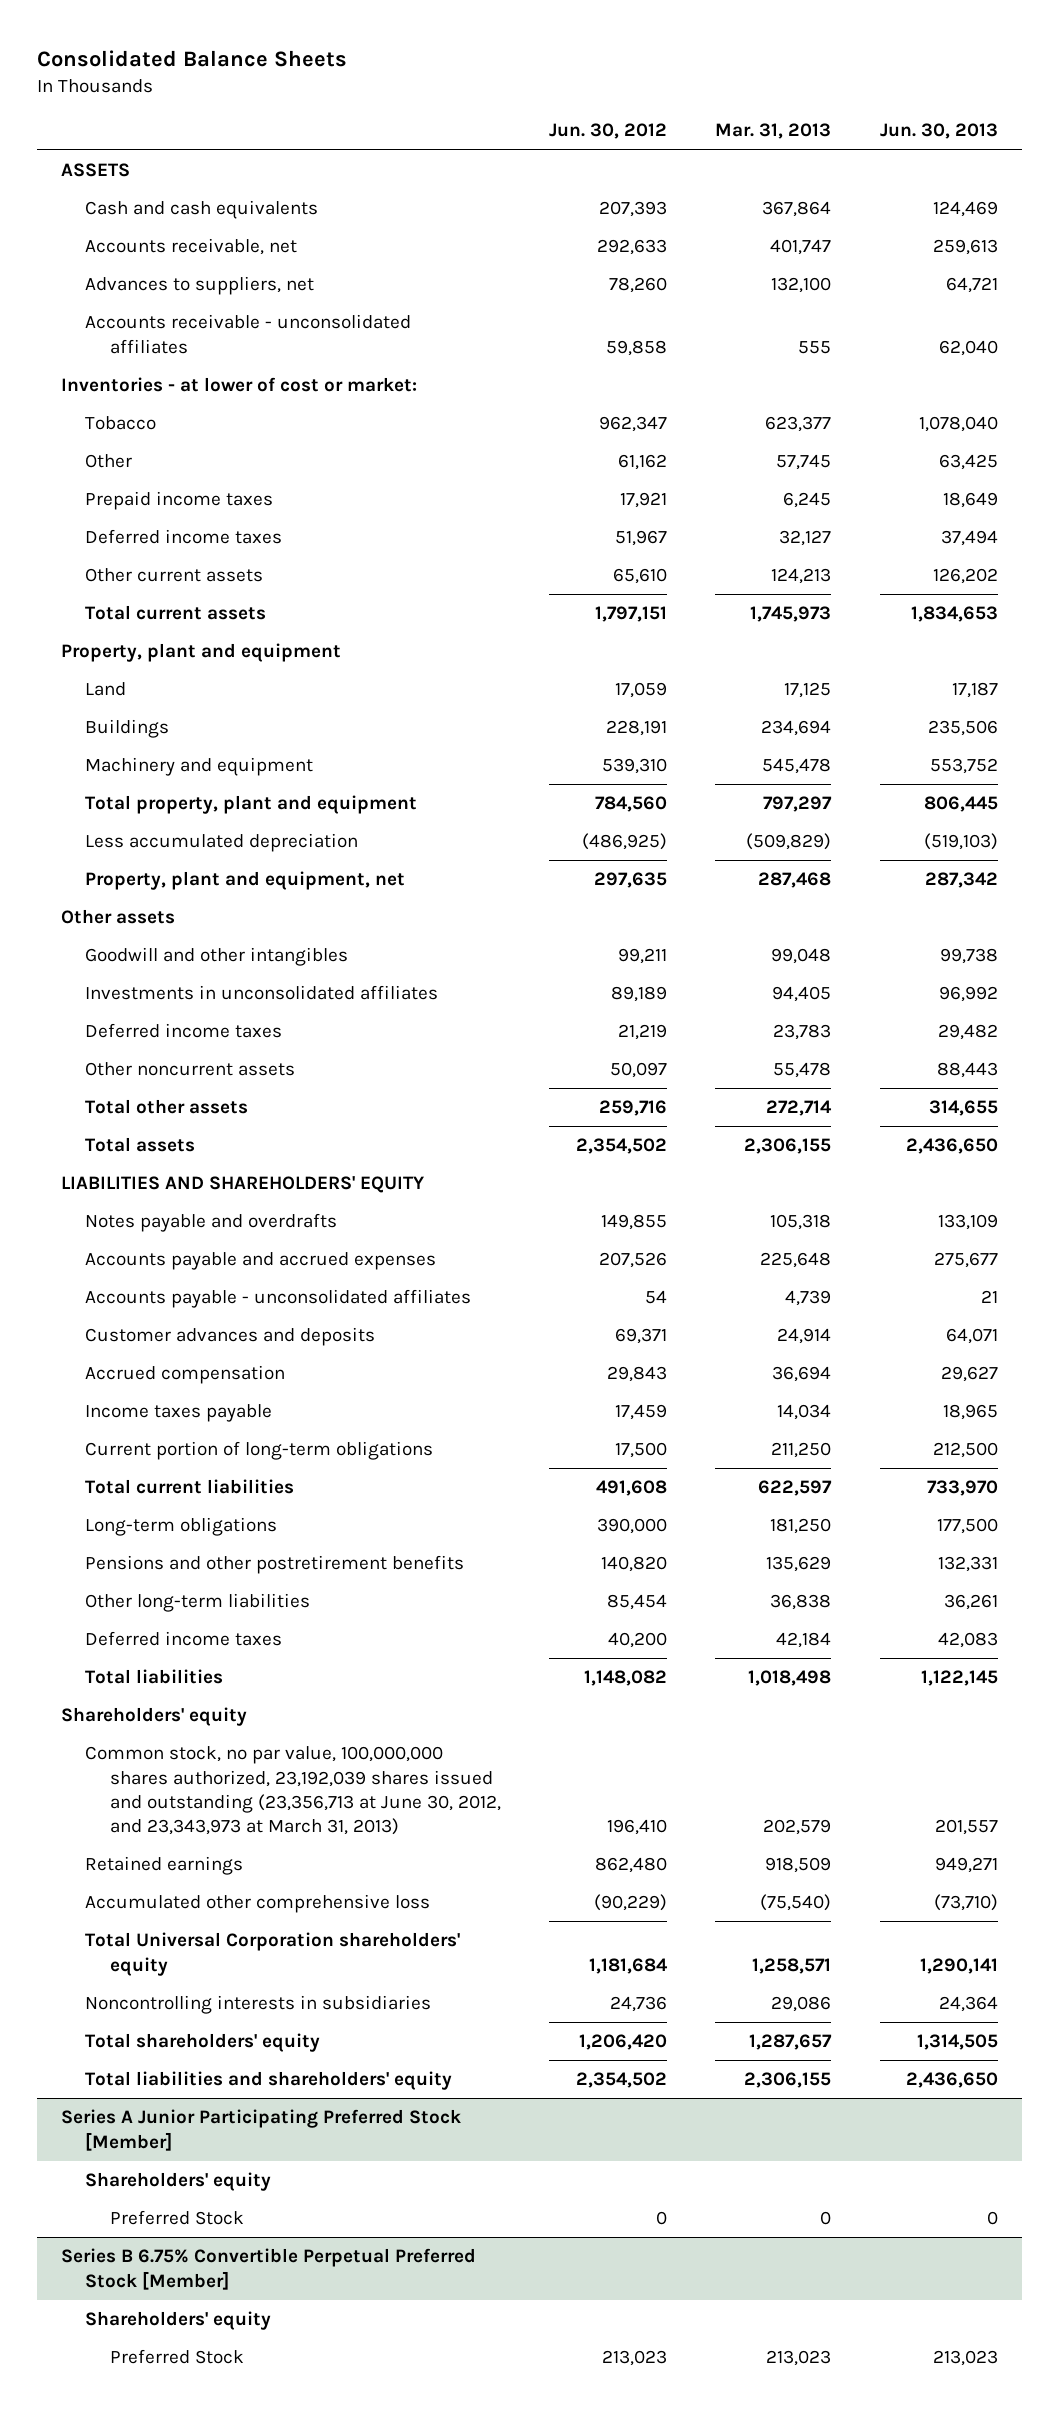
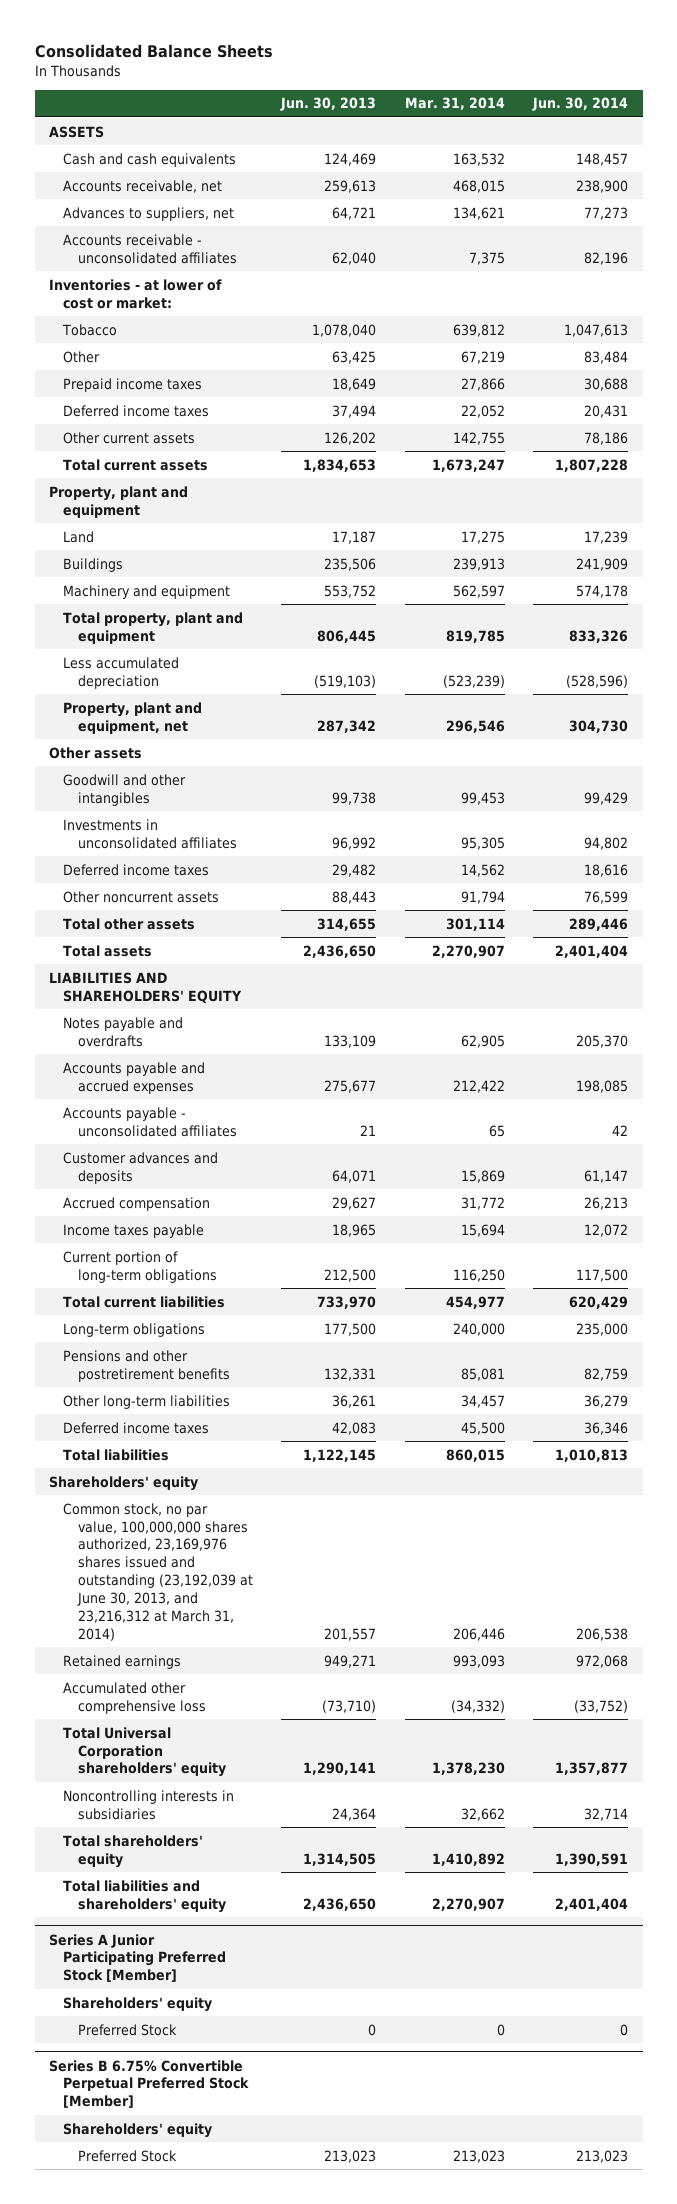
[549,123,668,140] Jun. 30, 2012 -> none
[715,123,832,140] Mar. 31, 2013 -> none
none -> [404,97,505,111] Mar. 31, 2014
none -> [532,97,629,112] Jun. 30, 2014
[85,1746,501,1836] Common stock, no par value, 100,000,000 shares authorized, 23,192,039 shares issued and outstanding (23,356,713 at June 30, 2012, and 23,343,973 at March 31, 2013) -> [63,1502,253,1641] Common stock, no par value, 100,000,000 shares authorized, 23,169,976 shares issued and outstanding (23,192,039 at June 30, 2013, and 23,216,312 at March 31, 2014)

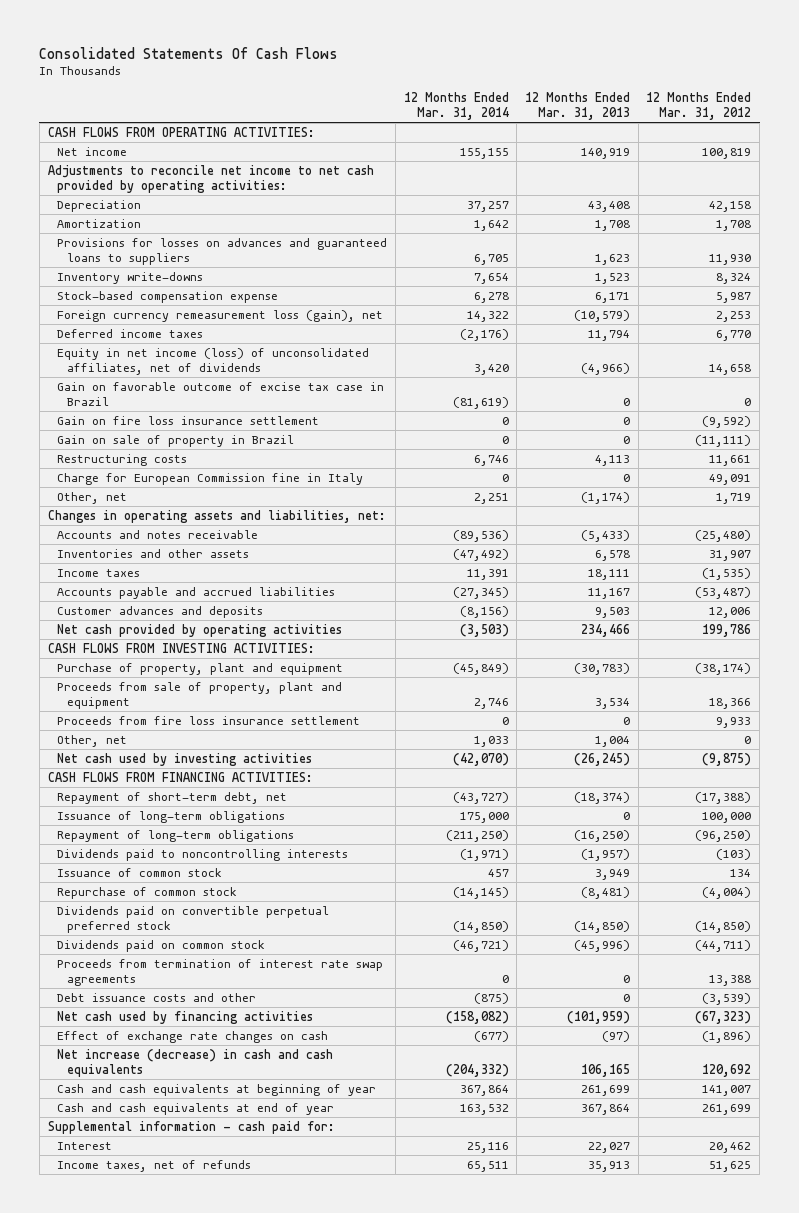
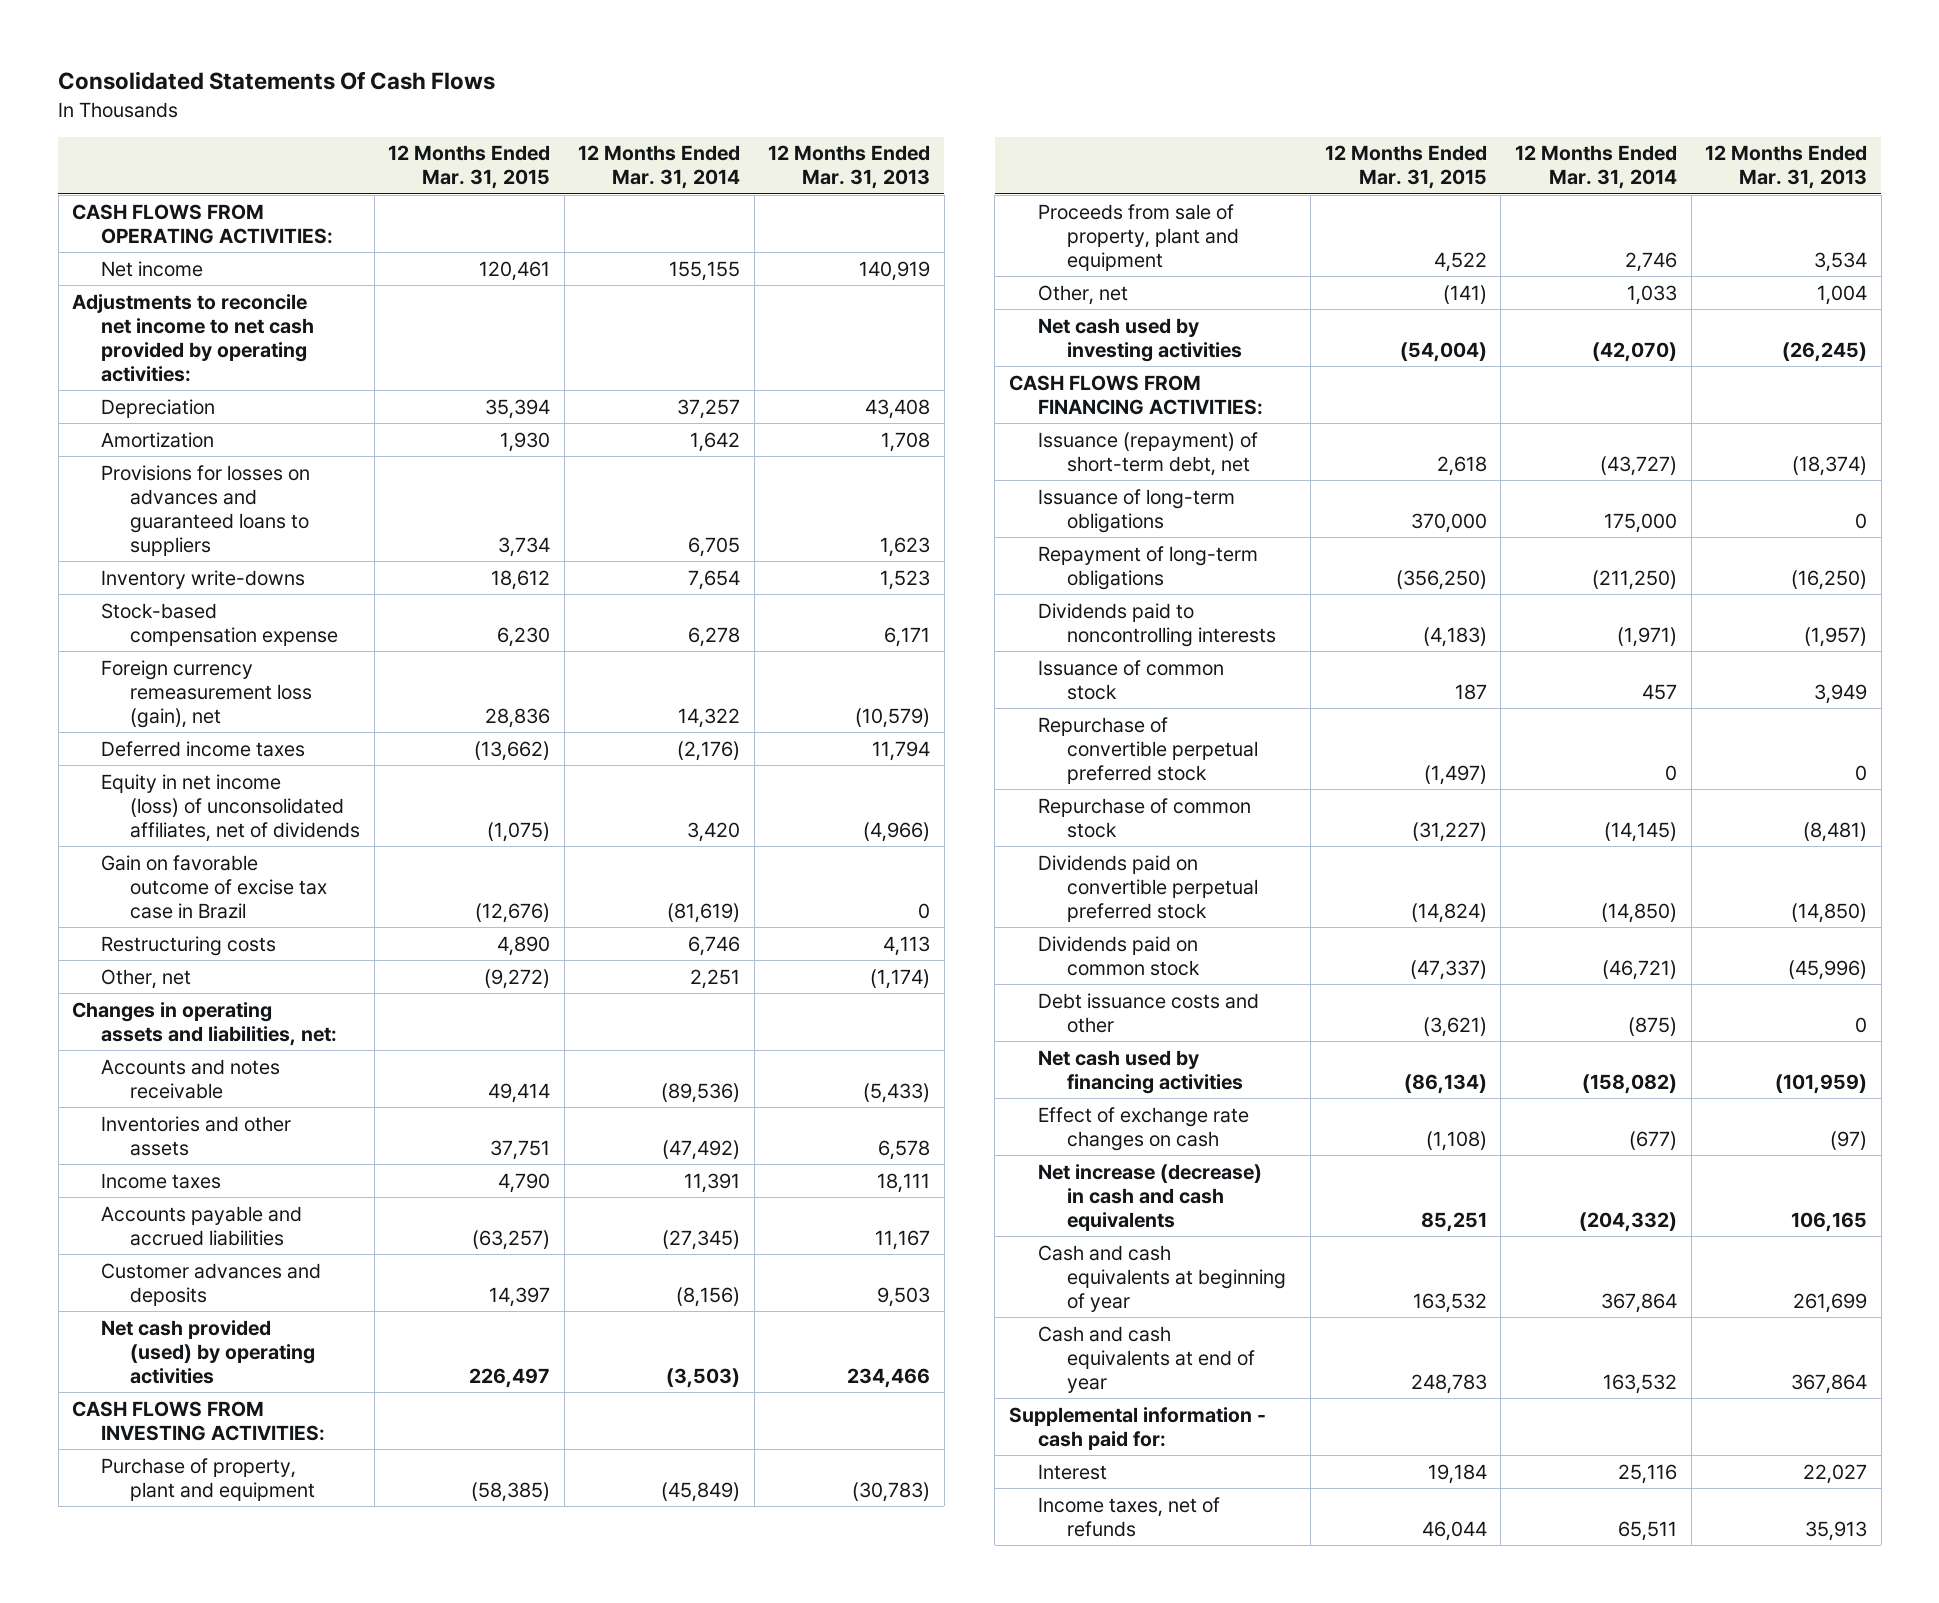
[646,91,752,120] 12 Months Ended Mar. 31, 2012 -> none
none -> [388,145,551,190] 12 Months Ended Mar. 31, 2015
[57,415,320,425] Gain on fire loss insurance settlement -> none
[57,434,295,447] Gain on sale of property in Brazil -> none
[57,472,364,485] Charge for European Commission fine in Italy -> none
[57,623,343,637] Net cash provided by operating activities -> [101,1319,316,1384] Net cash provided (used) by operating activities
[57,715,361,725] Proceeds from fire loss insurance settlement -> none
[57,791,288,804] Repayment of short-term debt, net -> [1037,431,1258,476] Issuance (repayment) of short-term debt, net
none -> [1037,716,1258,784] Repurchase of convertible perpetual preferred stock
[57,958,384,986] Proceeds from termination of interest rate swap agreements -> none

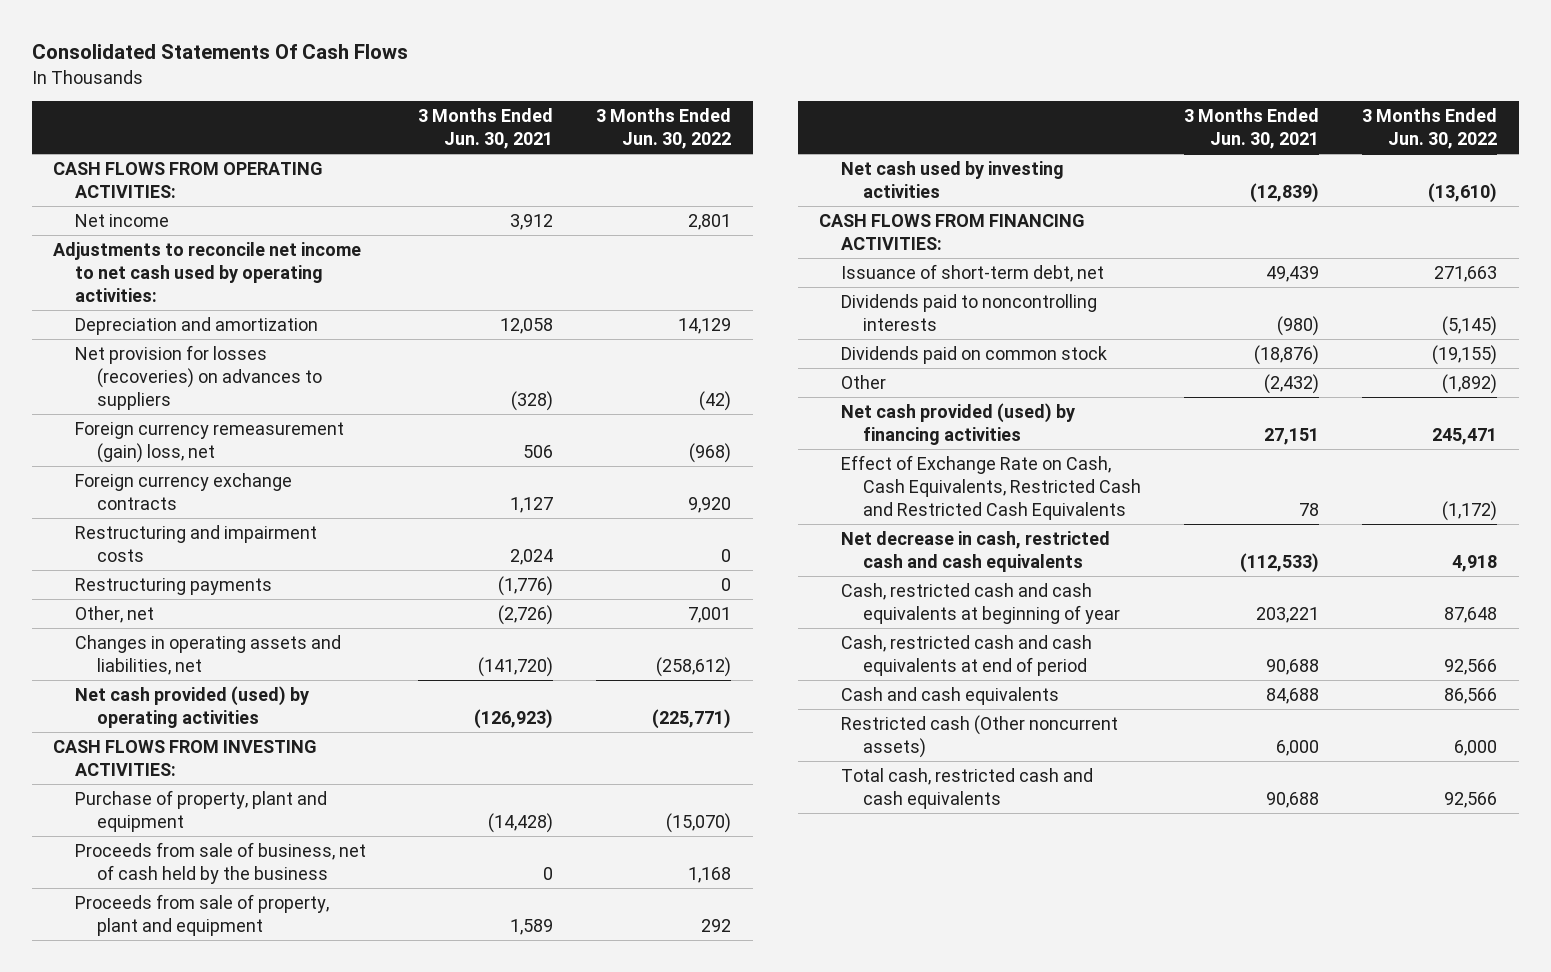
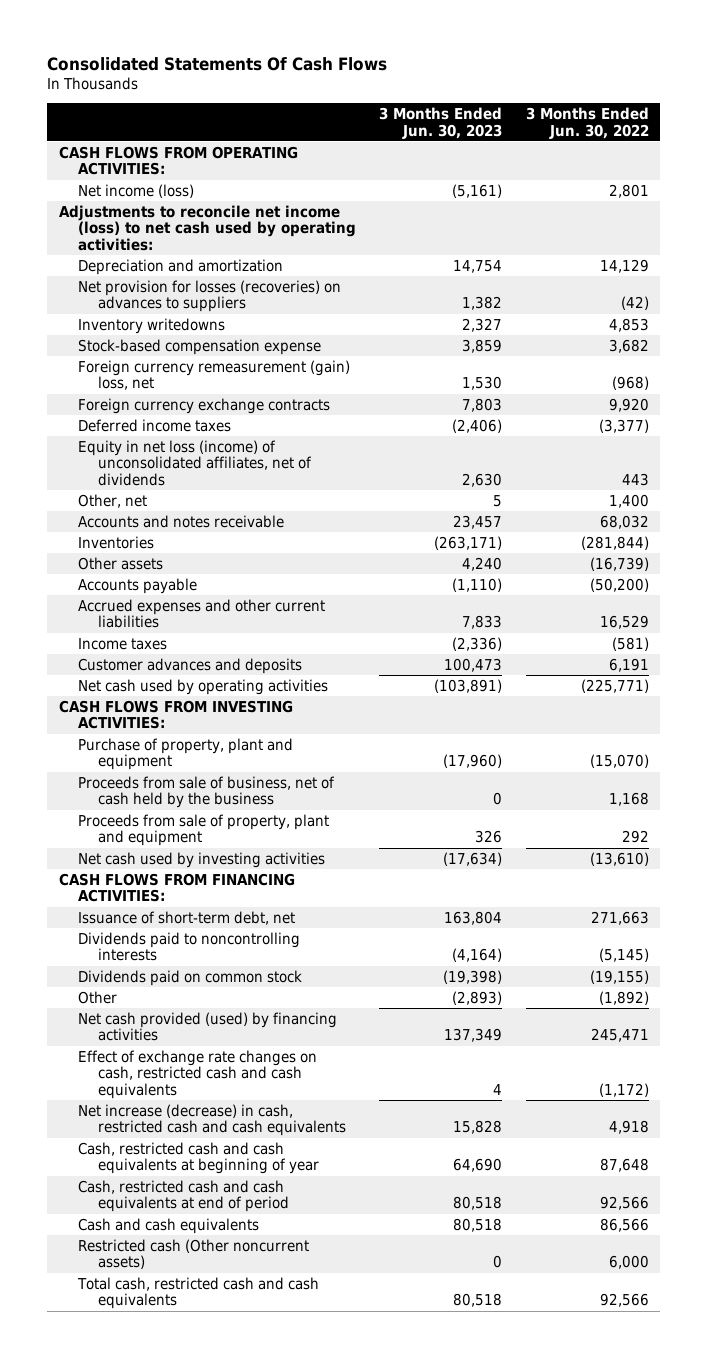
[418,108,554,150] 3 Months Ended Jun. 30, 2021 -> none
none -> [379,107,503,139] 3 Months Ended Jun. 30, 2023
[75,213,170,227] Net income -> [78,183,195,198] Net income (loss)
[53,241,362,303] Adjustments to reconcile net income to net cash used by operating activities: -> [58,204,357,252] Adjustments to reconcile net income (loss) to net cash used by operating activities:
none -> [78,317,226,334] Inventory writedowns
none -> [78,338,322,355] Stock-based compensation expense
[75,524,318,562] Restructuring and impairment costs -> none
[75,577,273,595] Restructuring payments -> none
[75,634,342,675] Changes in operating assets and liabilities, net -> none
none -> [78,418,232,432] Deferred income taxes
none -> [78,439,312,487] Equity in net loss (income) of unconsolidated affiliates, net of dividends
[688,606,732,623] 7,001 -> [608,493,649,508] 1,400
none -> [78,514,285,528] Accounts and notes receivable
none -> [78,535,155,549] Inventories
none -> [78,556,164,570] Other assets
none -> [78,577,198,594] Accounts payable
none -> [78,598,326,629] Accrued expenses and other current liabilities
none -> [78,637,168,650] Income taxes
none -> [78,657,303,674] Customer advances and deposits
[75,685,310,728] Net cash provided (used) by operating activities -> [78,678,329,695] Net cash used by operating activities
[841,454,1141,521] Effect of Exchange Rate on Cash, Cash Equivalents, Restricted Cash and Restricted Cash Equivalents -> [78,1049,318,1100] Effect of exchange rate changes on cash, restricted cash and cash equivalents
[841,530,1111,572] Net decrease in cash, restricted cash and cash equivalents -> [78,1103,346,1137] Net increase (decrease) in cash, restricted cash and cash equivalents

